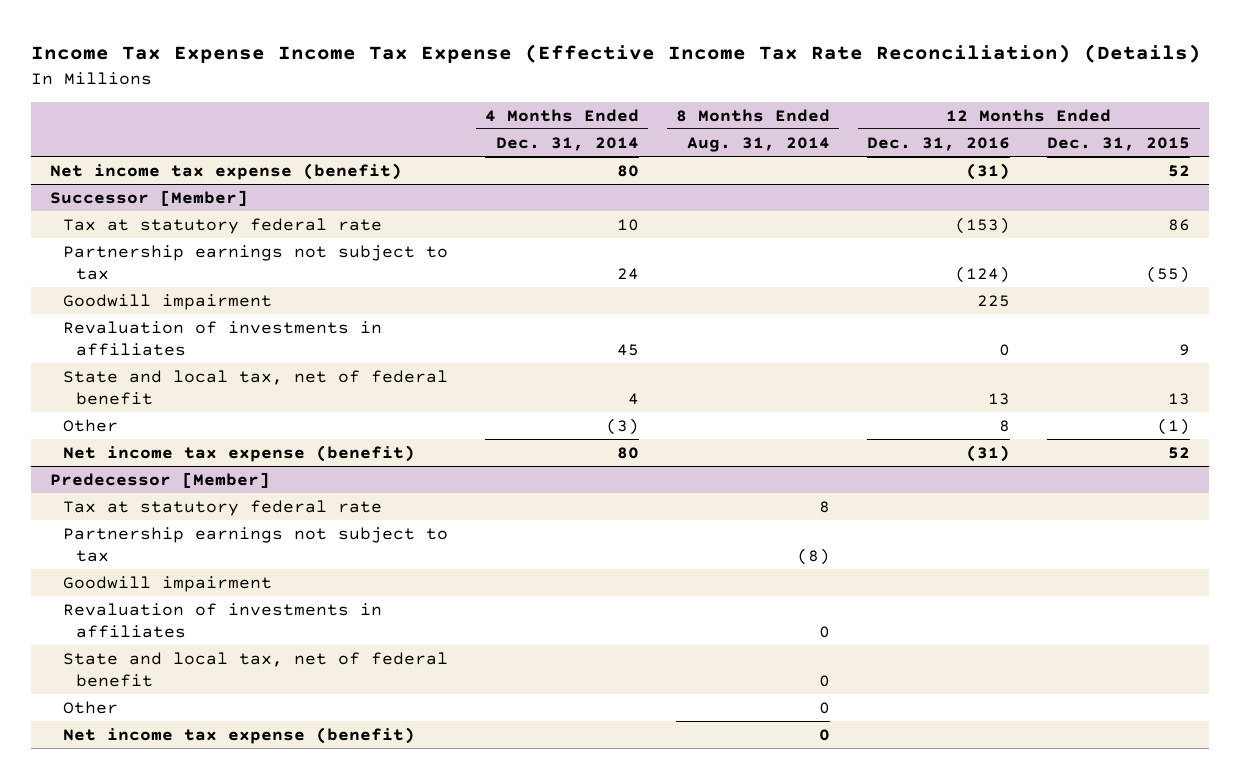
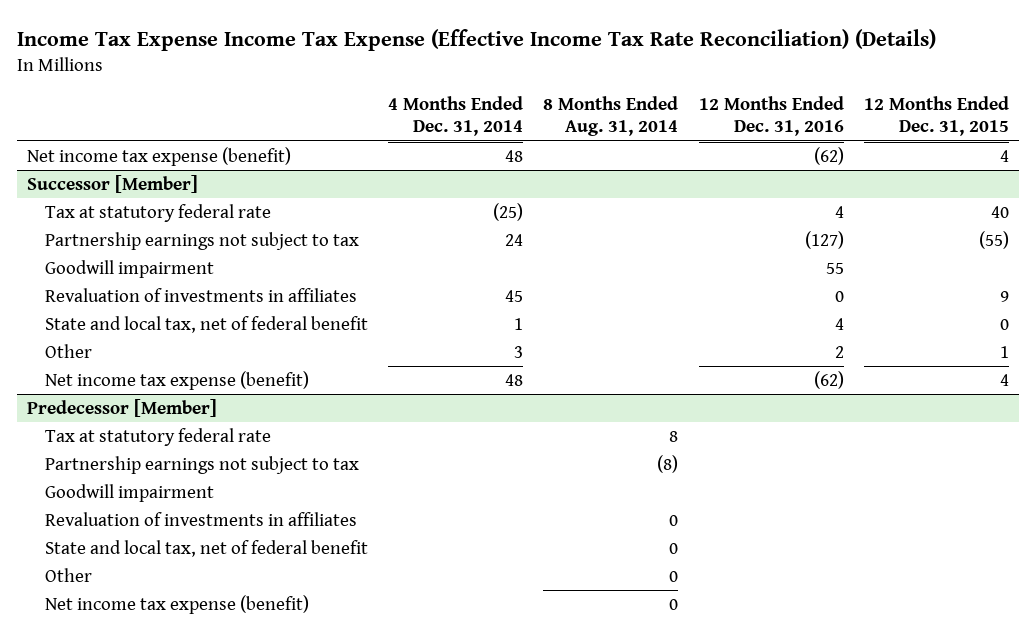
[616,164,639,177] 80 -> [504,149,523,162] 48
[966,162,1011,180] (31) -> [813,146,844,165] (62)
[1168,164,1191,177] 52 -> [1000,149,1010,162] 4
[616,218,639,231] 10 -> [492,202,523,221] (25)
[955,216,1011,234] (153) -> [834,205,844,218] 4
[1168,218,1191,231] 86 -> [991,205,1010,218] 40
[955,265,1011,283] (124) -> [804,230,844,249] (127)
[977,294,1011,307] 225 -> [825,262,844,274] 55
[627,392,639,405] 4 -> [513,317,523,330] 1
[988,392,1011,405] 13 -> [834,317,844,330] 4
[1168,392,1191,405] 13 -> [1000,318,1010,330] 0
[605,417,639,435] (3) -> [513,345,523,358] 3
[999,419,1011,432] 8 -> [834,345,844,358] 2
[1157,417,1191,435] (1) -> [1000,345,1010,358] 1
[616,446,639,459] 80 -> [504,373,523,386] 48
[966,444,1011,462] (31) -> [813,370,844,389] (62)
[1168,446,1191,459] 52 -> [1000,373,1010,386] 4

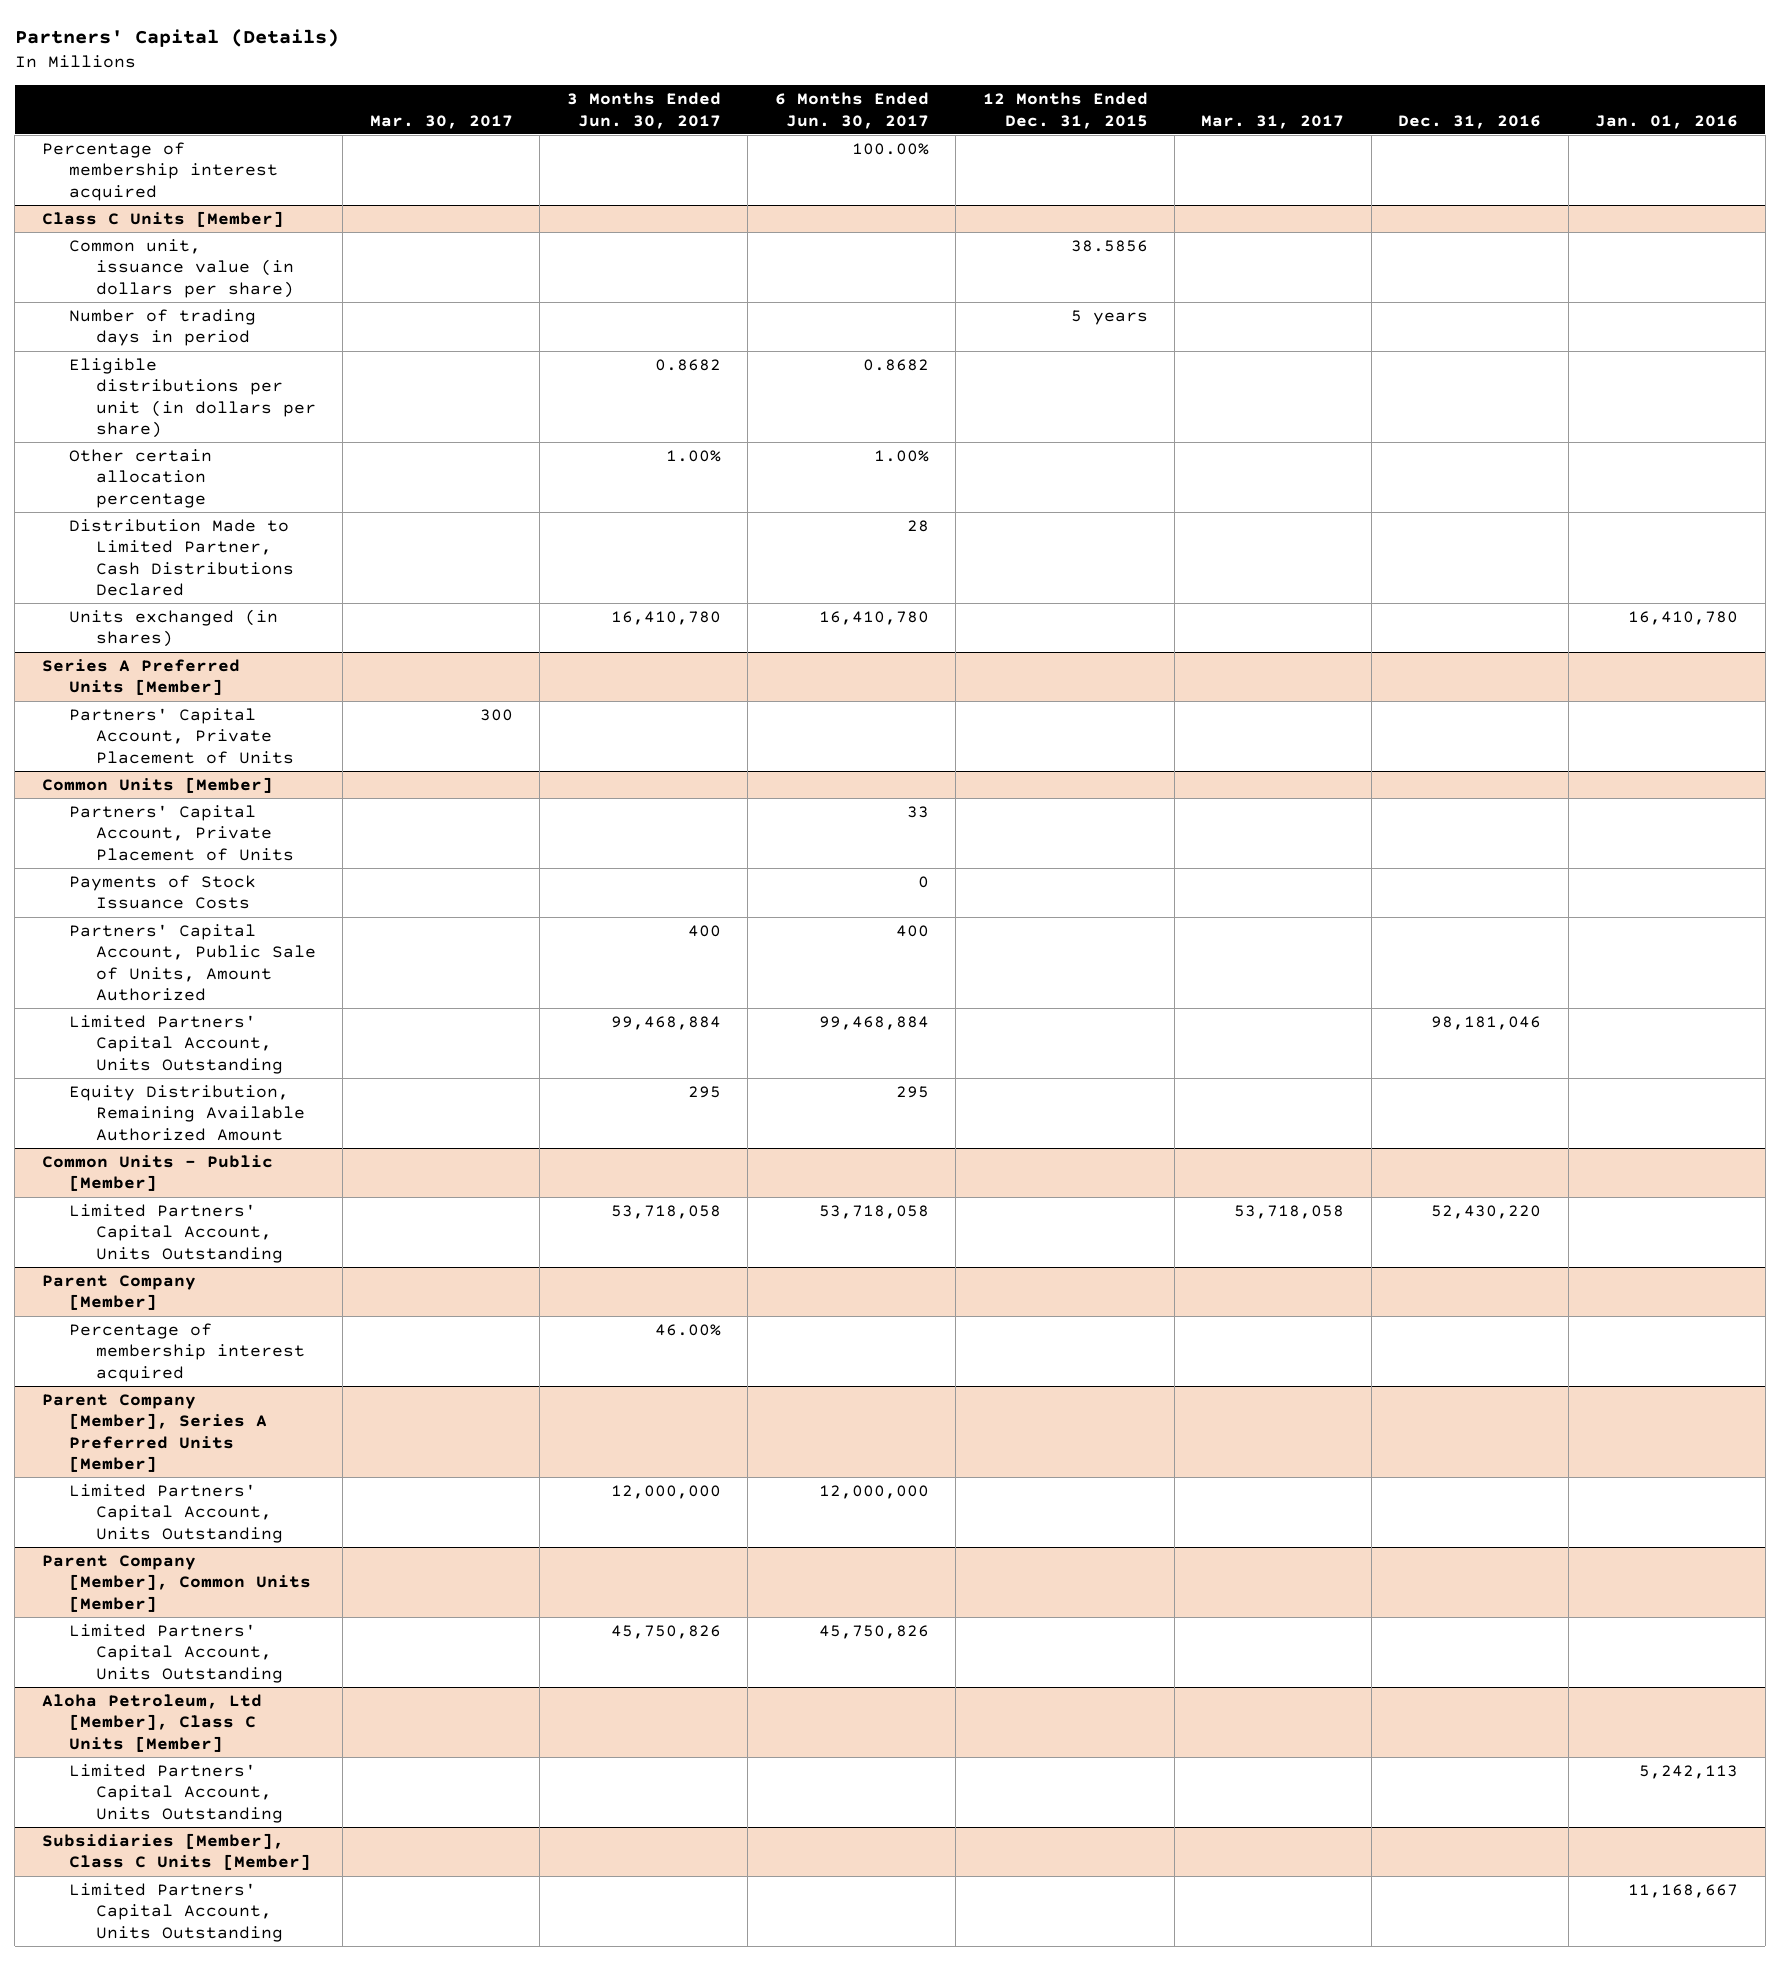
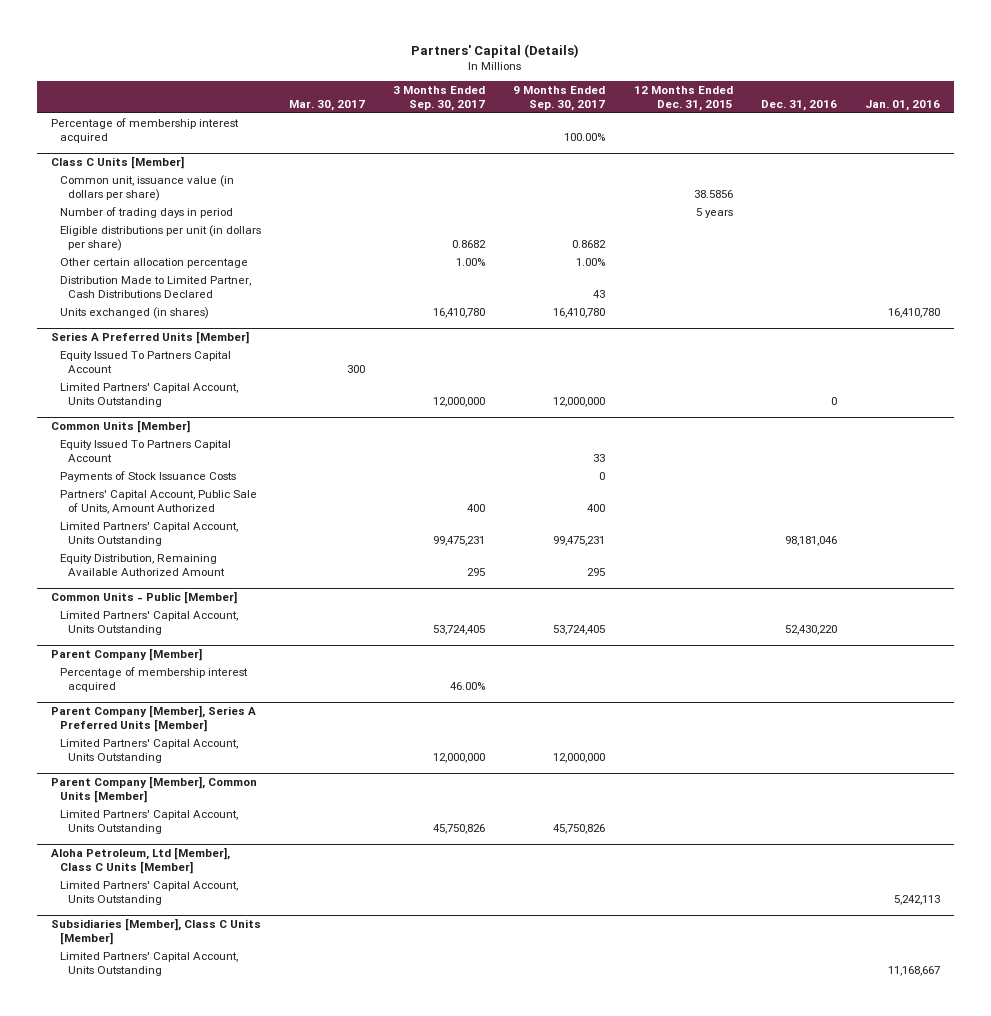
[566,92,721,129] 3 Months Ended Jun. 30, 2017 -> none
[774,92,929,129] 6 Months Ended Jun. 30, 2017 -> none
[1201,114,1345,129] Mar. 31, 2017 -> none
none -> [393,86,486,112] 3 Months Ended Sep. 30, 2017
none -> [513,86,606,112] 9 Months Ended Sep. 30, 2017
[68,707,294,764] Partners' Capital Account, Private Placement of Units -> [59,350,231,373] Equity Issued To Partners Capital Account
none -> [59,382,238,407] Limited Partners' Capital Account, Units Outstanding
[68,804,294,861] Partners' Capital Account, Private Placement of Units -> [59,439,231,462] Equity Issued To Partners Capital Account

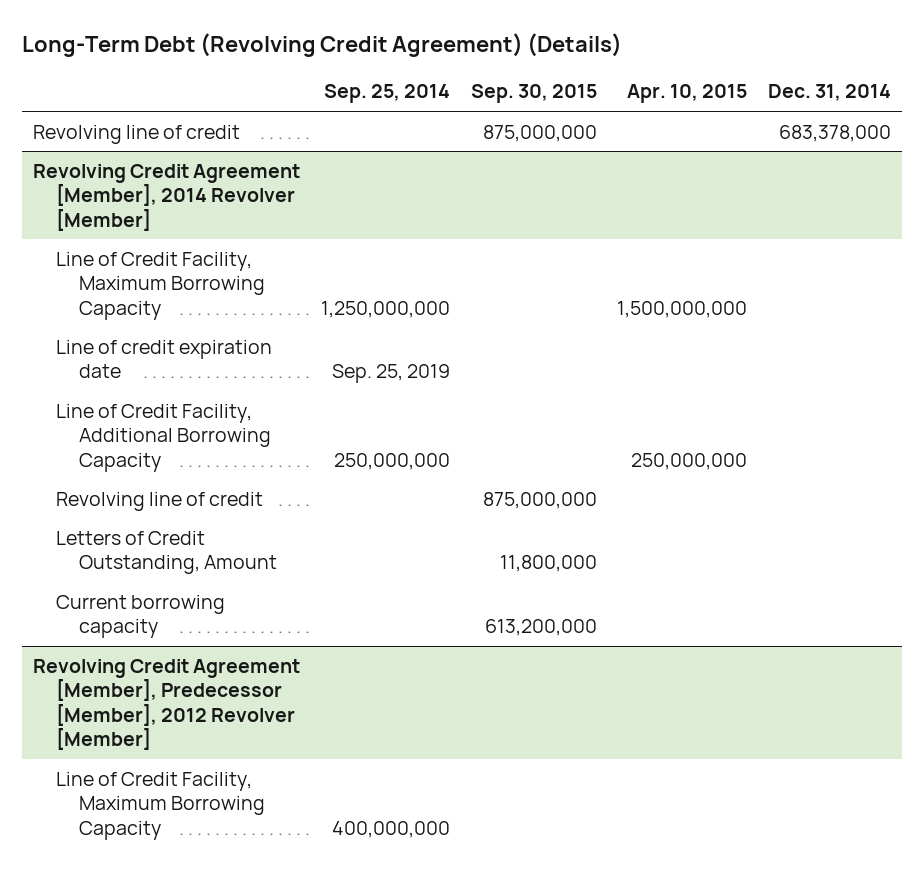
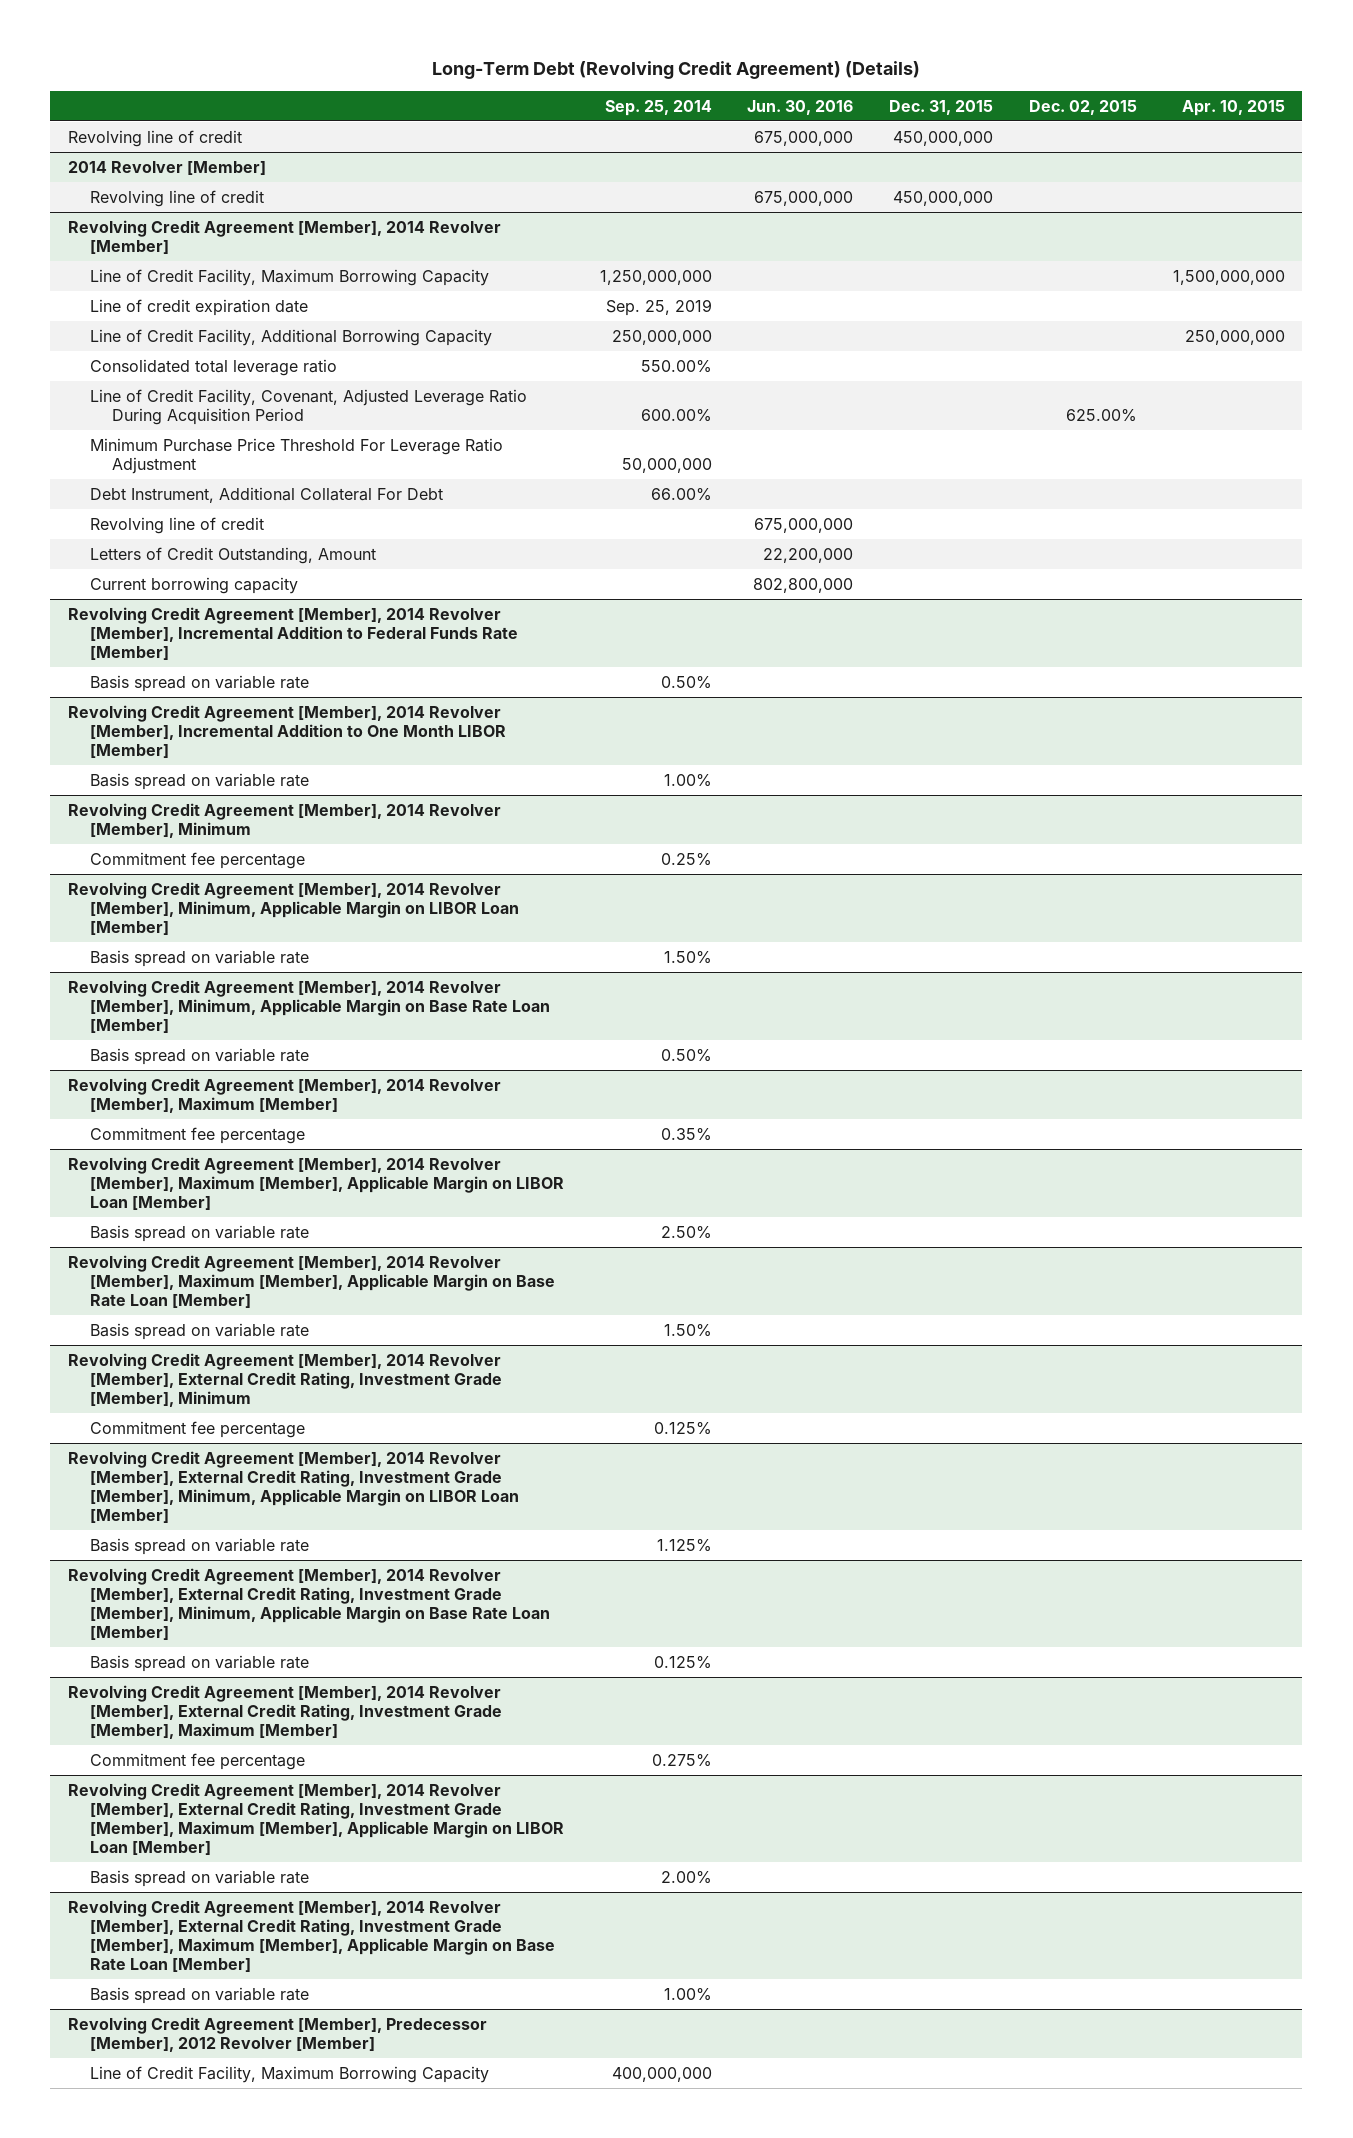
[470,84,597,104] Sep. 30, 2015 -> none
[768,84,892,102] Dec. 31, 2014 -> none
none -> [747,99,854,115] Jun. 30, 2016
none -> [889,99,994,115] Dec. 31, 2015
none -> [1028,99,1137,115] Dec. 02, 2015
none -> [68,160,267,175] 2014 Revolver [Member]
none -> [89,189,264,207] Revolving line of credit
none -> [89,358,337,376] Consolidated total leverage ratio
none -> [89,388,527,425] Line of Credit Facility, Covenant, Adjusted Leverage Ratio During Acquisition Period
none -> [89,437,503,474] Minimum Purchase Price Threshold For Leverage Ratio Adjustment
none -> [89,486,443,503] Debt Instrument, Additional Collateral For Debt
none -> [68,606,518,660] Revolving Credit Agreement [Member], 2014 Revolver [Member], Incremental Addition to Federal Funds Rate [Member]
none -> [89,674,309,692] Basis spread on variable rate
none -> [68,704,506,758] Revolving Credit Agreement [Member], 2014 Revolver [Member], Incremental Addition to One Month LIBOR [Member]
none -> [89,772,309,790] Basis spread on variable rate
none -> [68,802,502,838] Revolving Credit Agreement [Member], 2014 Revolver [Member], Minimum
none -> [89,851,305,869] Commitment fee percentage
none -> [68,881,519,935] Revolving Credit Agreement [Member], 2014 Revolver [Member], Minimum, Applicable Margin on LIBOR Loan [Member]
none -> [89,949,309,967] Basis spread on variable rate
none -> [68,979,550,1033] Revolving Credit Agreement [Member], 2014 Revolver [Member], Minimum, Applicable Margin on Base Rate Loan [Member]
none -> [89,1047,309,1065] Basis spread on variable rate
none -> [68,1077,502,1113] Revolving Credit Agreement [Member], 2014 Revolver [Member], Maximum [Member]
none -> [89,1126,305,1144] Commitment fee percentage
none -> [68,1156,564,1210] Revolving Credit Agreement [Member], 2014 Revolver [Member], Maximum [Member], Applicable Margin on LIBOR Loan [Member]
none -> [89,1224,309,1242] Basis spread on variable rate
none -> [68,1254,555,1308] Revolving Credit Agreement [Member], 2014 Revolver [Member], Maximum [Member], Applicable Margin on Base Rate Loan [Member]
none -> [89,1322,309,1340] Basis spread on variable rate
none -> [68,1352,502,1407] Revolving Credit Agreement [Member], 2014 Revolver [Member], External Credit Rating, Investment Grade [Member], Minimum
none -> [89,1420,305,1438] Commitment fee percentage
none -> [68,1450,519,1523] Revolving Credit Agreement [Member], 2014 Revolver [Member], External Credit Rating, Investment Grade [Member], Minimum, Applicable Margin on LIBOR Loan [Member]
none -> [89,1537,309,1555] Basis spread on variable rate
none -> [68,1567,550,1640] Revolving Credit Agreement [Member], 2014 Revolver [Member], External Credit Rating, Investment Grade [Member], Minimum, Applicable Margin on Base Rate Loan [Member]
none -> [89,1654,309,1672] Basis spread on variable rate
none -> [68,1684,502,1739] Revolving Credit Agreement [Member], 2014 Revolver [Member], External Credit Rating, Investment Grade [Member], Maximum [Member]
none -> [89,1752,305,1770] Commitment fee percentage
none -> [68,1782,564,1855] Revolving Credit Agreement [Member], 2014 Revolver [Member], External Credit Rating, Investment Grade [Member], Maximum [Member], Applicable Margin on LIBOR Loan [Member]
none -> [89,1869,309,1887] Basis spread on variable rate
none -> [68,1899,555,1972] Revolving Credit Agreement [Member], 2014 Revolver [Member], External Credit Rating, Investment Grade [Member], Maximum [Member], Applicable Margin on Base Rate Loan [Member]
none -> [89,1986,309,2004] Basis spread on variable rate

